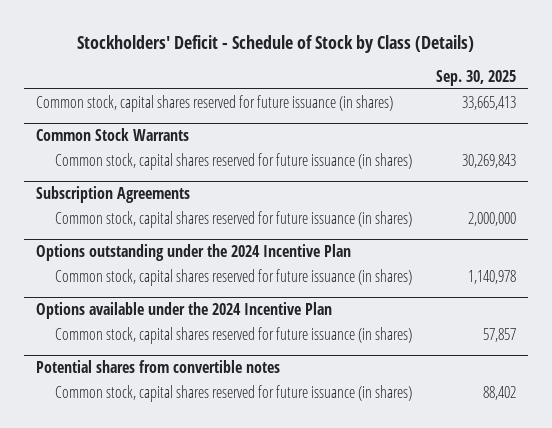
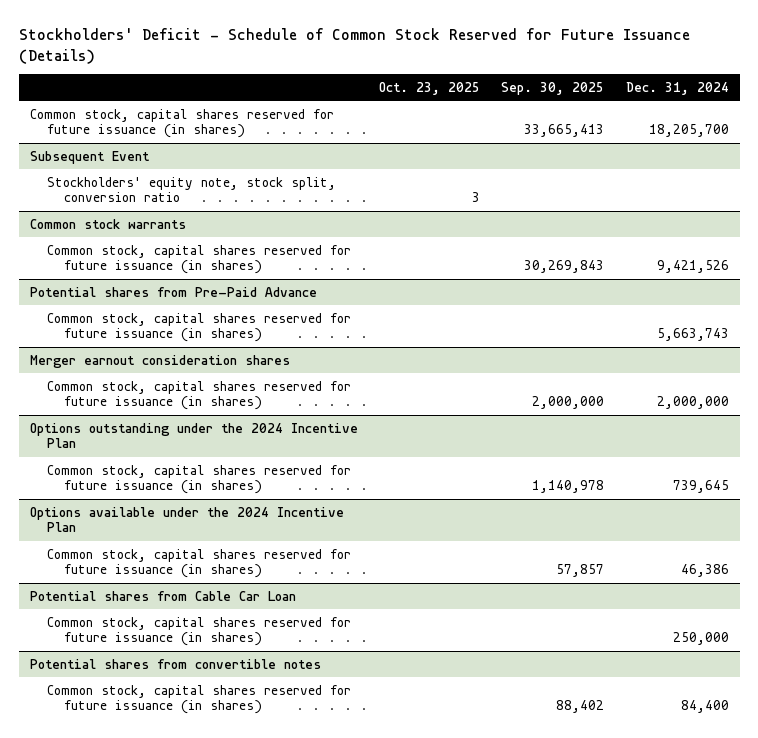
[77,34,475,53] Stockholders' Deficit - Schedule of Stock by Class (Details) -> [18,27,690,64] Stockholders' Deficit - Schedule of Common Stock Reserved for Future Issuance (Details)
none -> [379,81,481,95] Oct. 23, 2025
none -> [625,81,729,95] Dec. 31, 2024
none -> [29,150,150,164] Subsequent Event
none -> [47,176,337,203] Stockholders' equity note, stock split, conversion ratio
[36,128,190,142] Common Stock Warrants -> [29,218,186,229] Common stock warrants
none -> [29,286,317,297] Potential shares from Pre-Paid Advance
none -> [47,312,352,343] Common stock, capital shares reserved for future issuance (in shares)
[36,186,191,204] Subscription Agreements -> [29,354,290,368] Merger earnout consideration shares
none -> [29,590,296,601] Potential shares from Cable Car Loan
none -> [47,616,352,647] Common stock, capital shares reserved for future issuance (in shares)

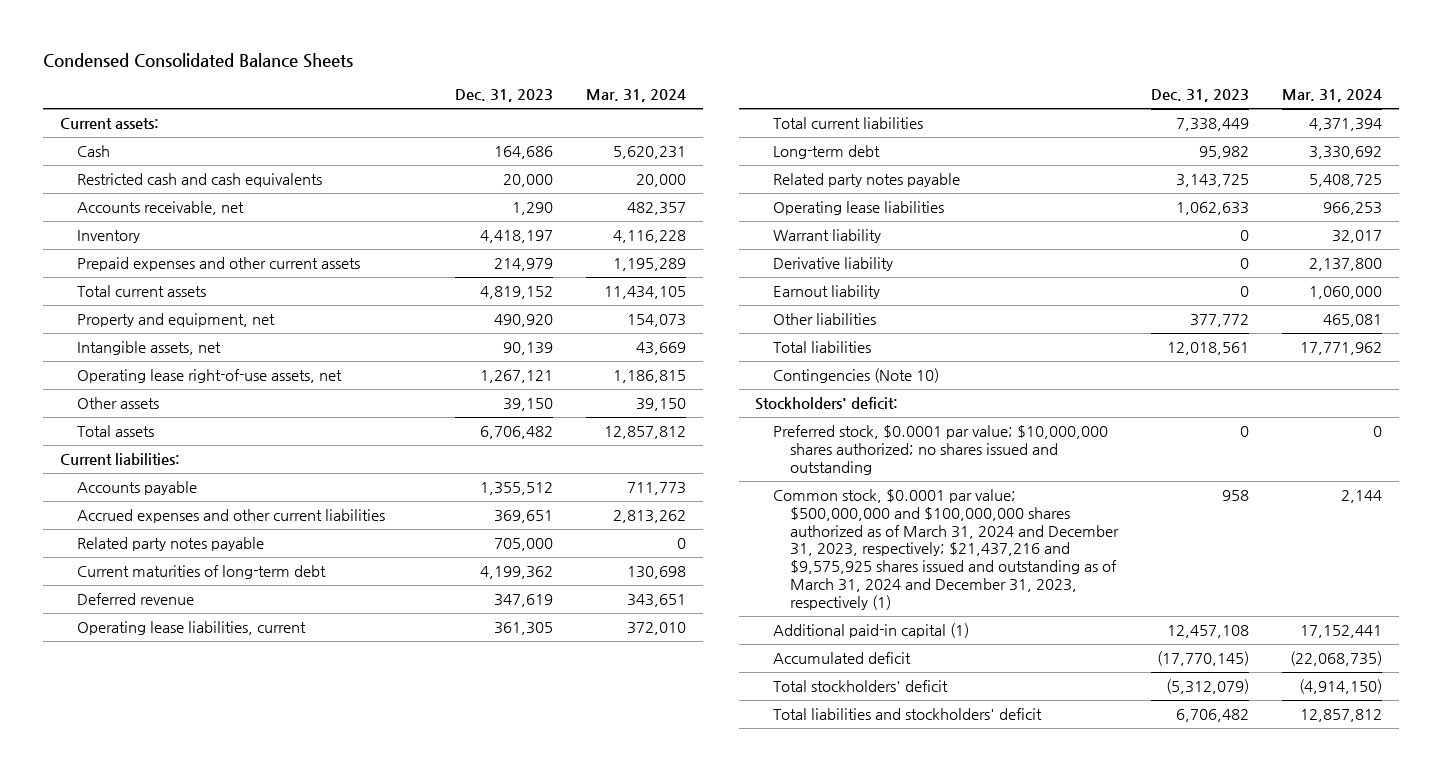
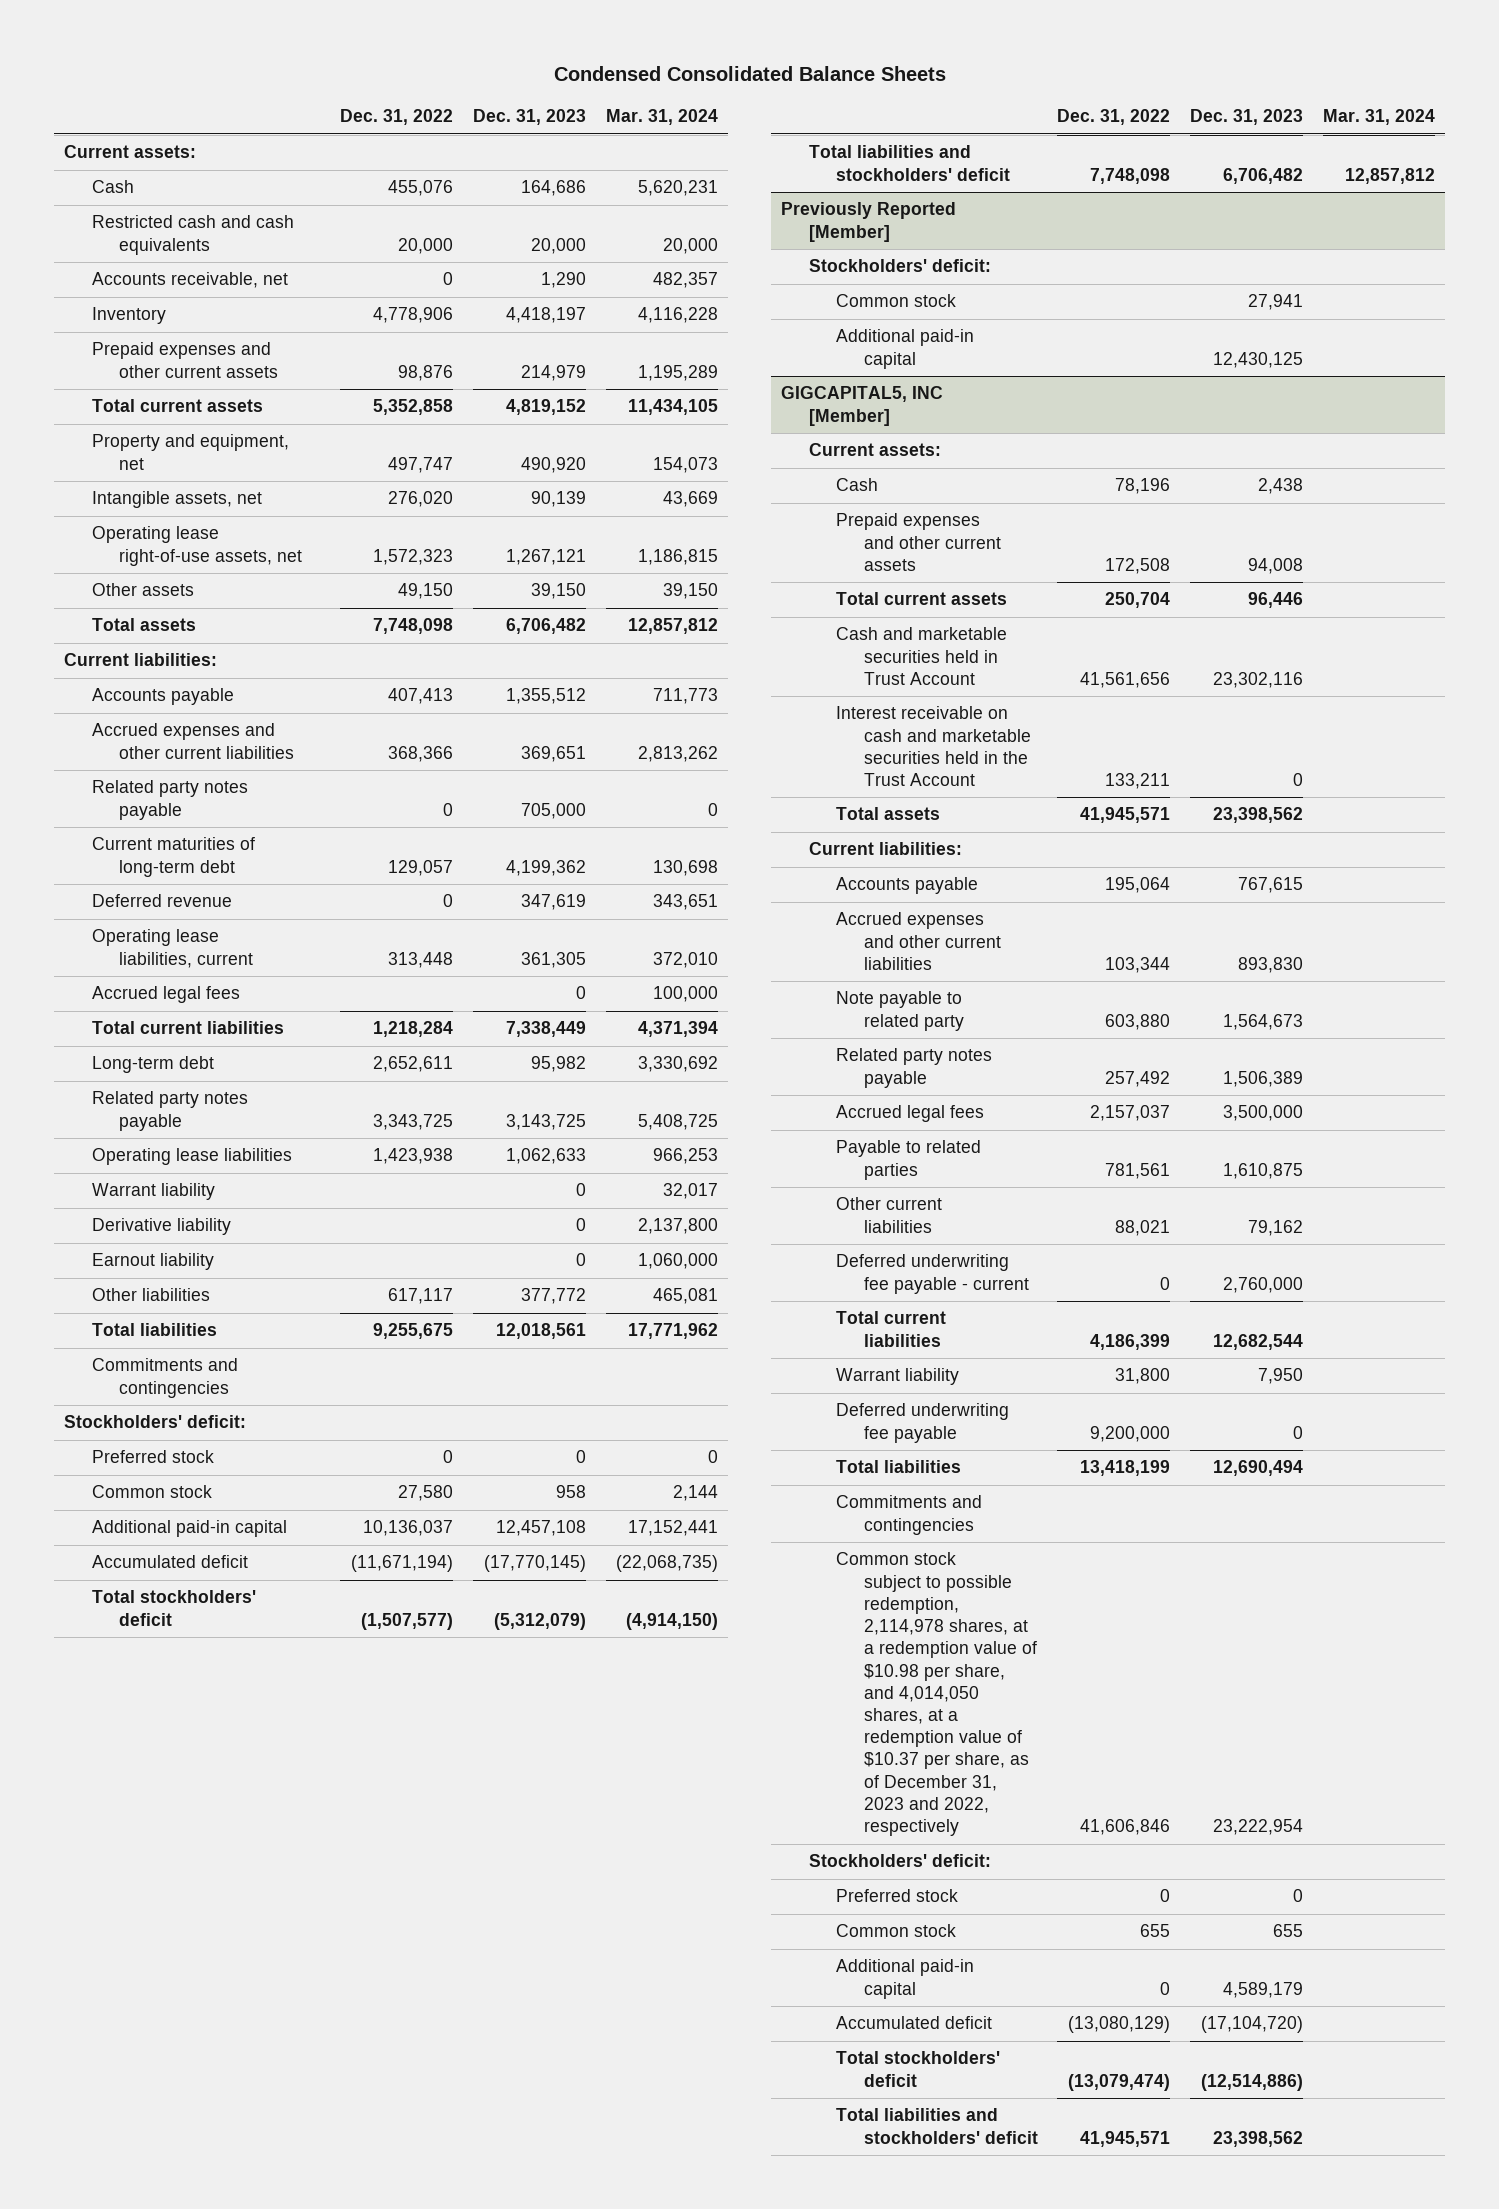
none -> [340,109,454,126] Dec. 31, 2022
none -> [91,986,240,1004] Accrued legal fees
[772,368,939,384] Contingencies (Note 10) -> [91,1358,238,1398] Commitments and contingencies
[772,425,1108,475] Preferred stock, $0.0001 par value; $10,000,000 shares authorized; no shares issued and outstanding -> [91,1450,214,1464] Preferred stock
[772,489,1119,610] Common stock, $0.0001 par value; $500,000,000 and $100,000,000 shares authorized as of March 31, 2024 and December 31, 2023, respectively; $21,437,216 and $9,575,925 shares issued and outstanding as of March 31, 2024 and December 31, 2023, respectively (1) -> [91,1485,212,1499] Common stock
[772,623,969,639] Additional paid-in capital (1) -> [91,1520,287,1538] Additional paid-in capital
none -> [781,202,957,242] Previously Reported [Member]
none -> [808,259,991,273] Stockholders' deficit:
none -> [836,294,957,308] Common stock
none -> [836,329,975,369] Additional paid-in capital
none -> [781,386,944,426] GIGCAPITAL5, INC [Member]
none -> [808,443,941,457] Current assets:
none -> [836,478,879,492] Cash
none -> [836,513,1001,571] Prepaid expenses and other current assets
none -> [836,592,1008,606] Total current assets
none -> [836,627,1008,685] Cash and marketable securities held in Trust Account
none -> [836,706,1031,787] Interest receivable on cash and marketable securities held in the Trust Account
none -> [836,807,941,821] Total assets
none -> [808,842,962,856] Current liabilities:
none -> [836,877,979,895] Accounts payable
none -> [836,912,1001,970] Accrued expenses and other current liabilities
none -> [836,991,964,1031] Note payable to related party
none -> [836,1048,993,1088] Related party notes payable
none -> [836,1105,985,1123] Accrued legal fees
none -> [836,1140,982,1180] Payable to related parties
none -> [836,1197,943,1233] Other current liabilities
none -> [836,1254,1029,1294] Deferred underwriting fee payable - current
none -> [836,1311,947,1347] Total current liabilities
none -> [836,1368,960,1386] Warrant liability
none -> [836,1403,1010,1443] Deferred underwriting fee payable
none -> [836,1460,962,1474] Total liabilities
none -> [836,1495,983,1535] Commitments and contingencies
none -> [836,1552,1037,1837] Common stock subject to possible redemption, 2,114,978 shares, at a redemption value of $10.98 per share, and 4,014,050 shares, at a redemption value of $10.37 per share, as of December 31, 2023 and 2022, respectively
none -> [808,1854,991,1868] Stockholders' deficit:
none -> [836,1889,959,1903] Preferred stock
none -> [836,1924,957,1938] Common stock
none -> [836,1959,975,1999] Additional paid-in capital
none -> [836,2016,993,2030] Accumulated deficit
none -> [836,2051,1001,2087] Total stockholders' deficit
none -> [836,2108,1038,2144] Total liabilities and stockholders' deficit

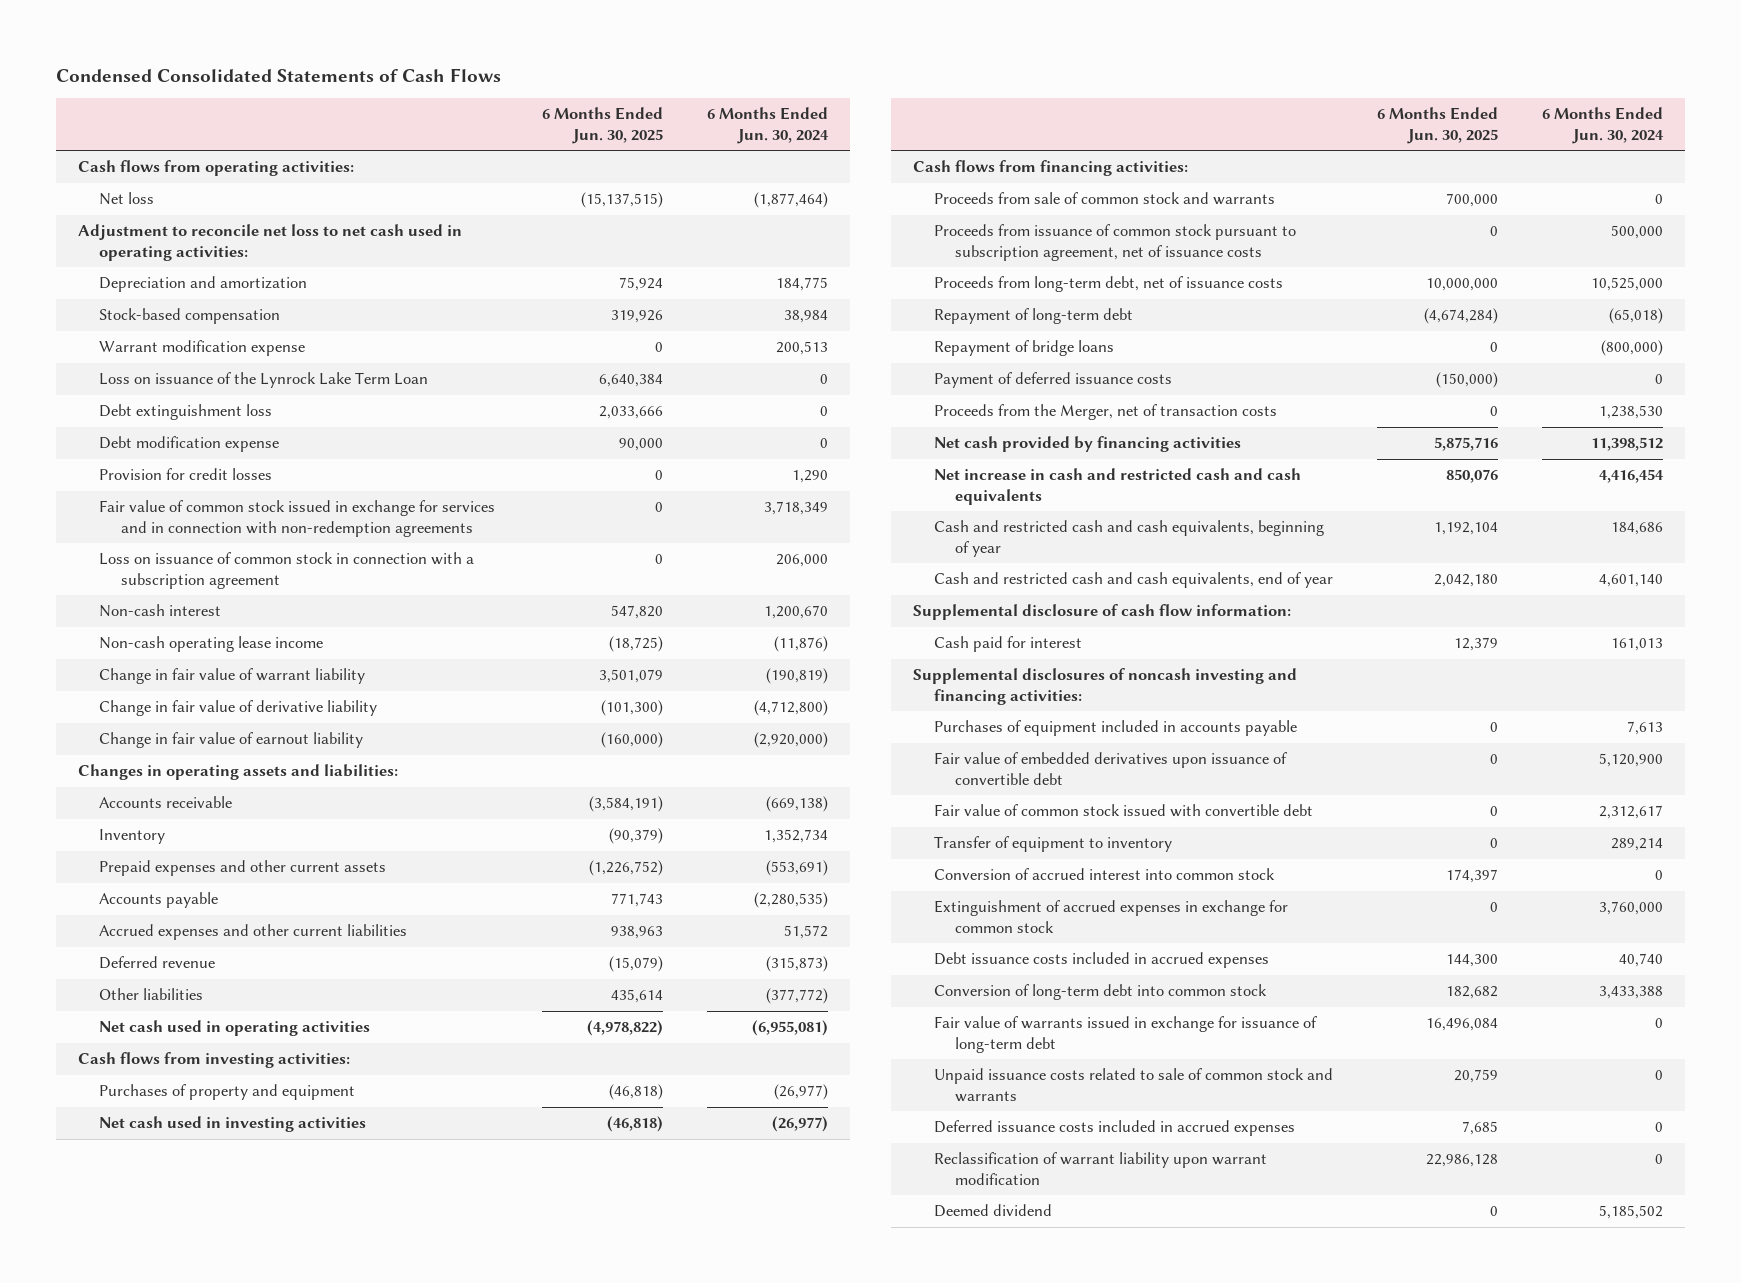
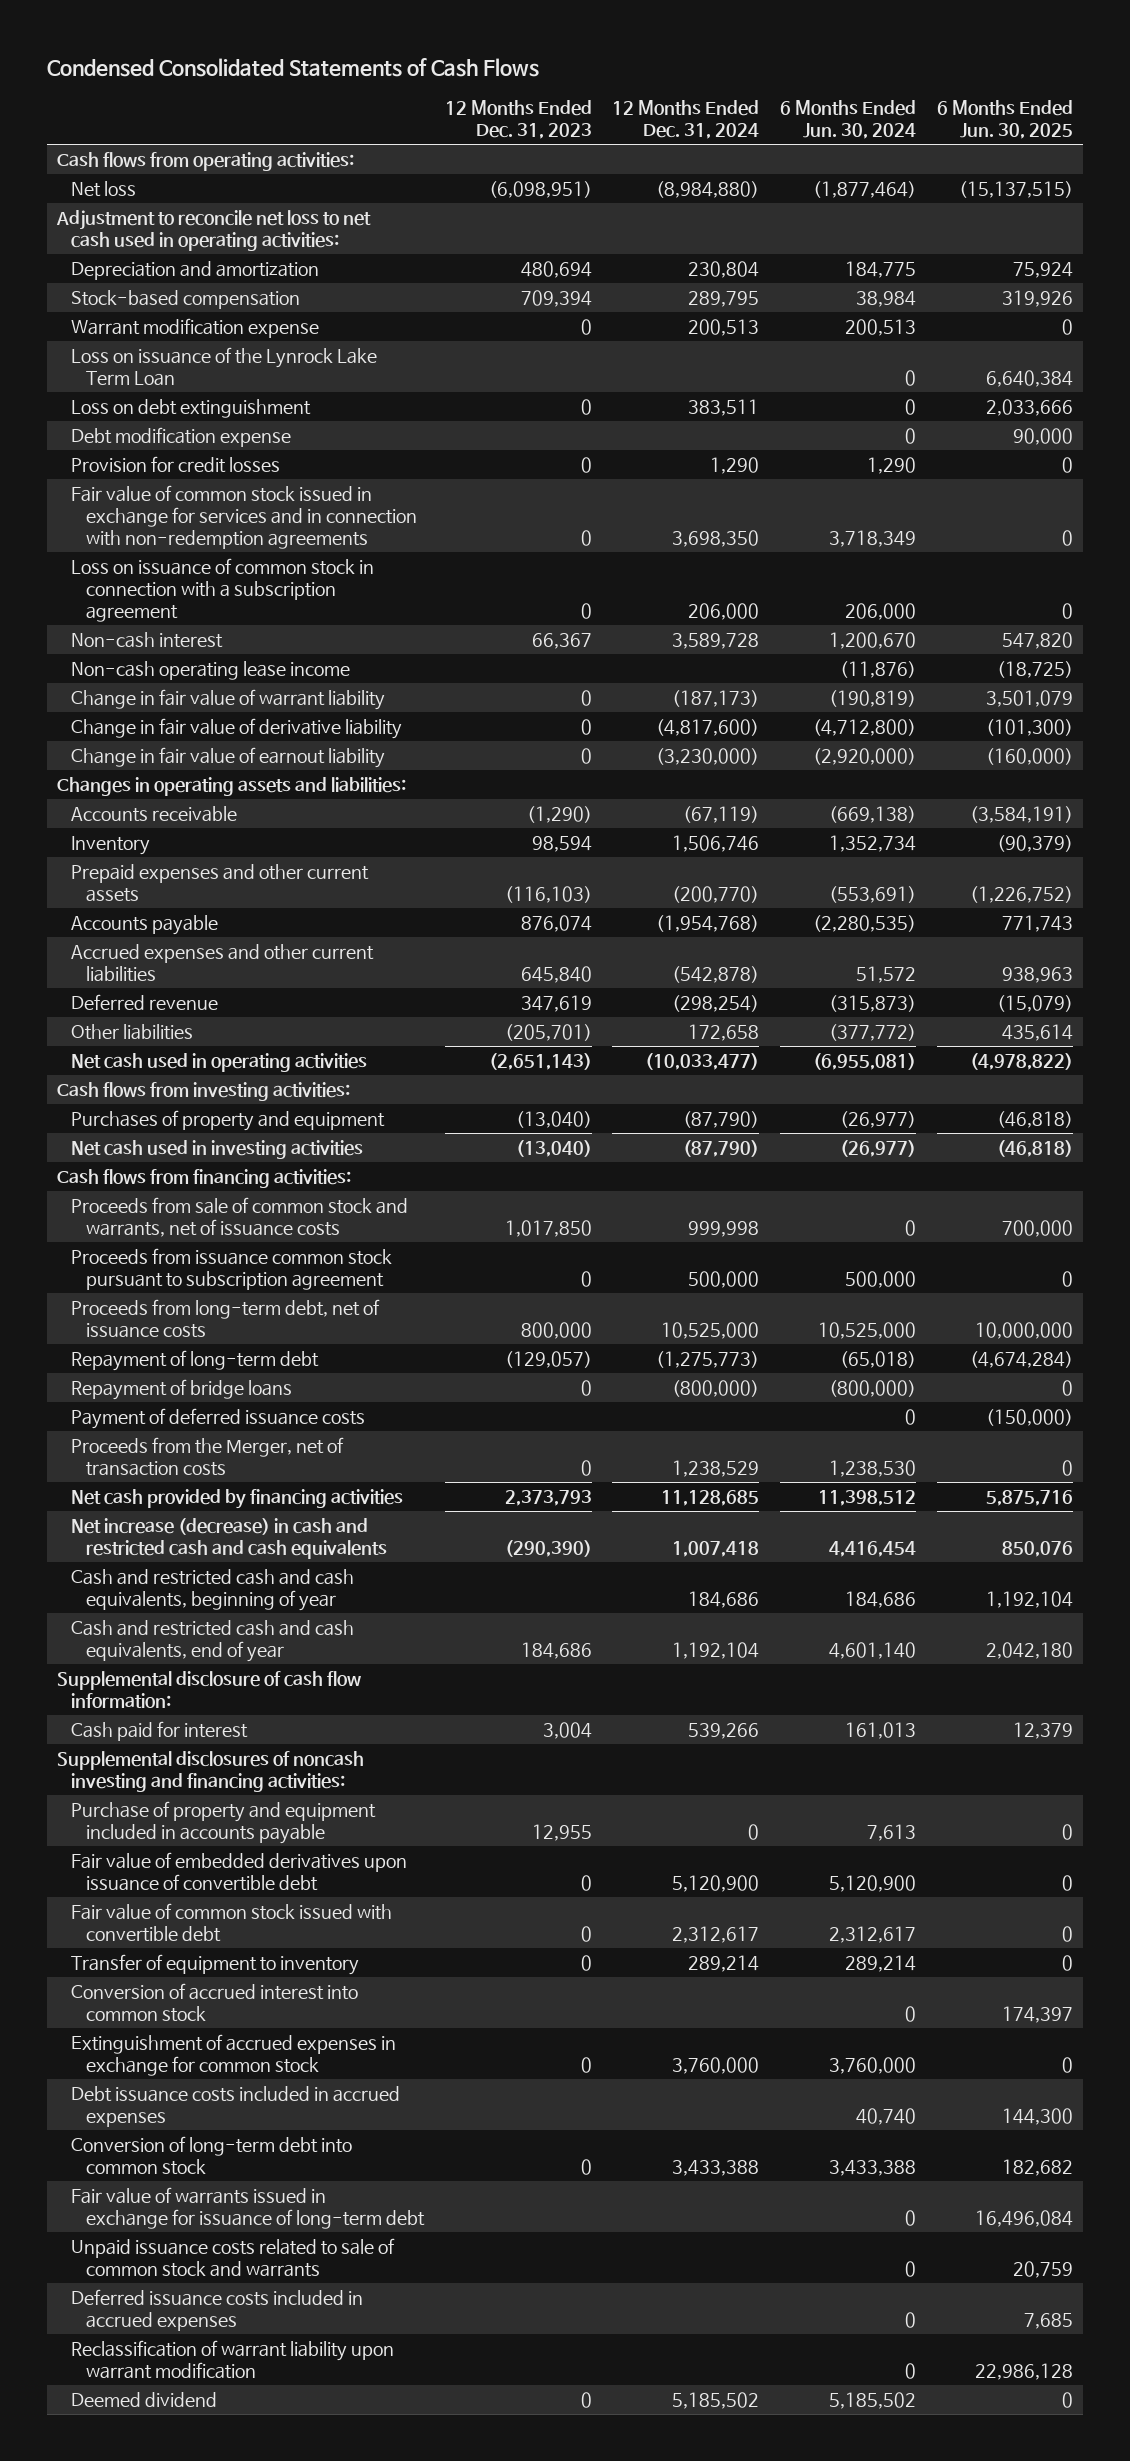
none -> [444,100,592,139] 12 Months Ended Dec. 31, 2023
none -> [612,100,760,139] 12 Months Ended Dec. 31, 2024
[99,404,273,421] Debt extinguishment loss -> [71,399,312,419] Loss on debt extinguishment
[934,192,1276,206] Proceeds from sale of common stock and warrants -> [71,1197,409,1237] Proceeds from sale of common stock and warrants, net of issuance costs
[934,224,1297,261] Proceeds from issuance of common stock pursuant to subscription agreement, net of issuance costs -> [71,1248,393,1290] Proceeds from issuance common stock pursuant to subscription agreement
[934,468,1302,505] Net increase in cash and restricted cash and cash equivalents -> [71,1518,387,1559] Net increase (decrease) in cash and restricted cash and cash equivalents
[934,720,1298,737] Purchases of equipment included in accounts payable -> [71,1801,377,1844] Purchase of property and equipment included in accounts payable

